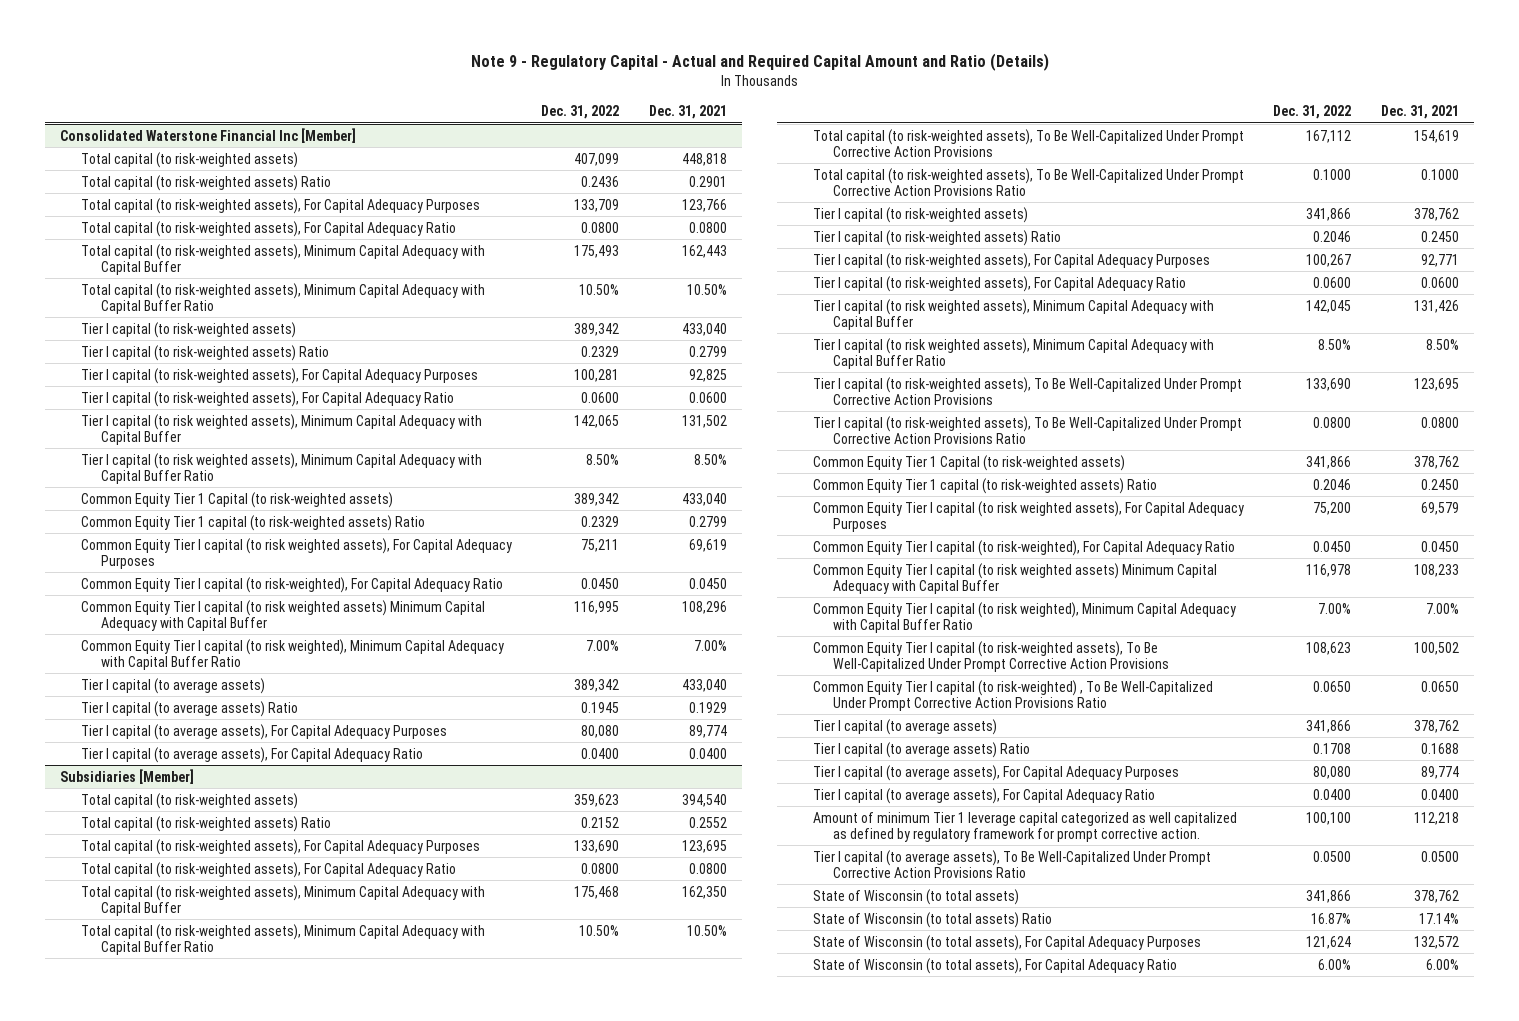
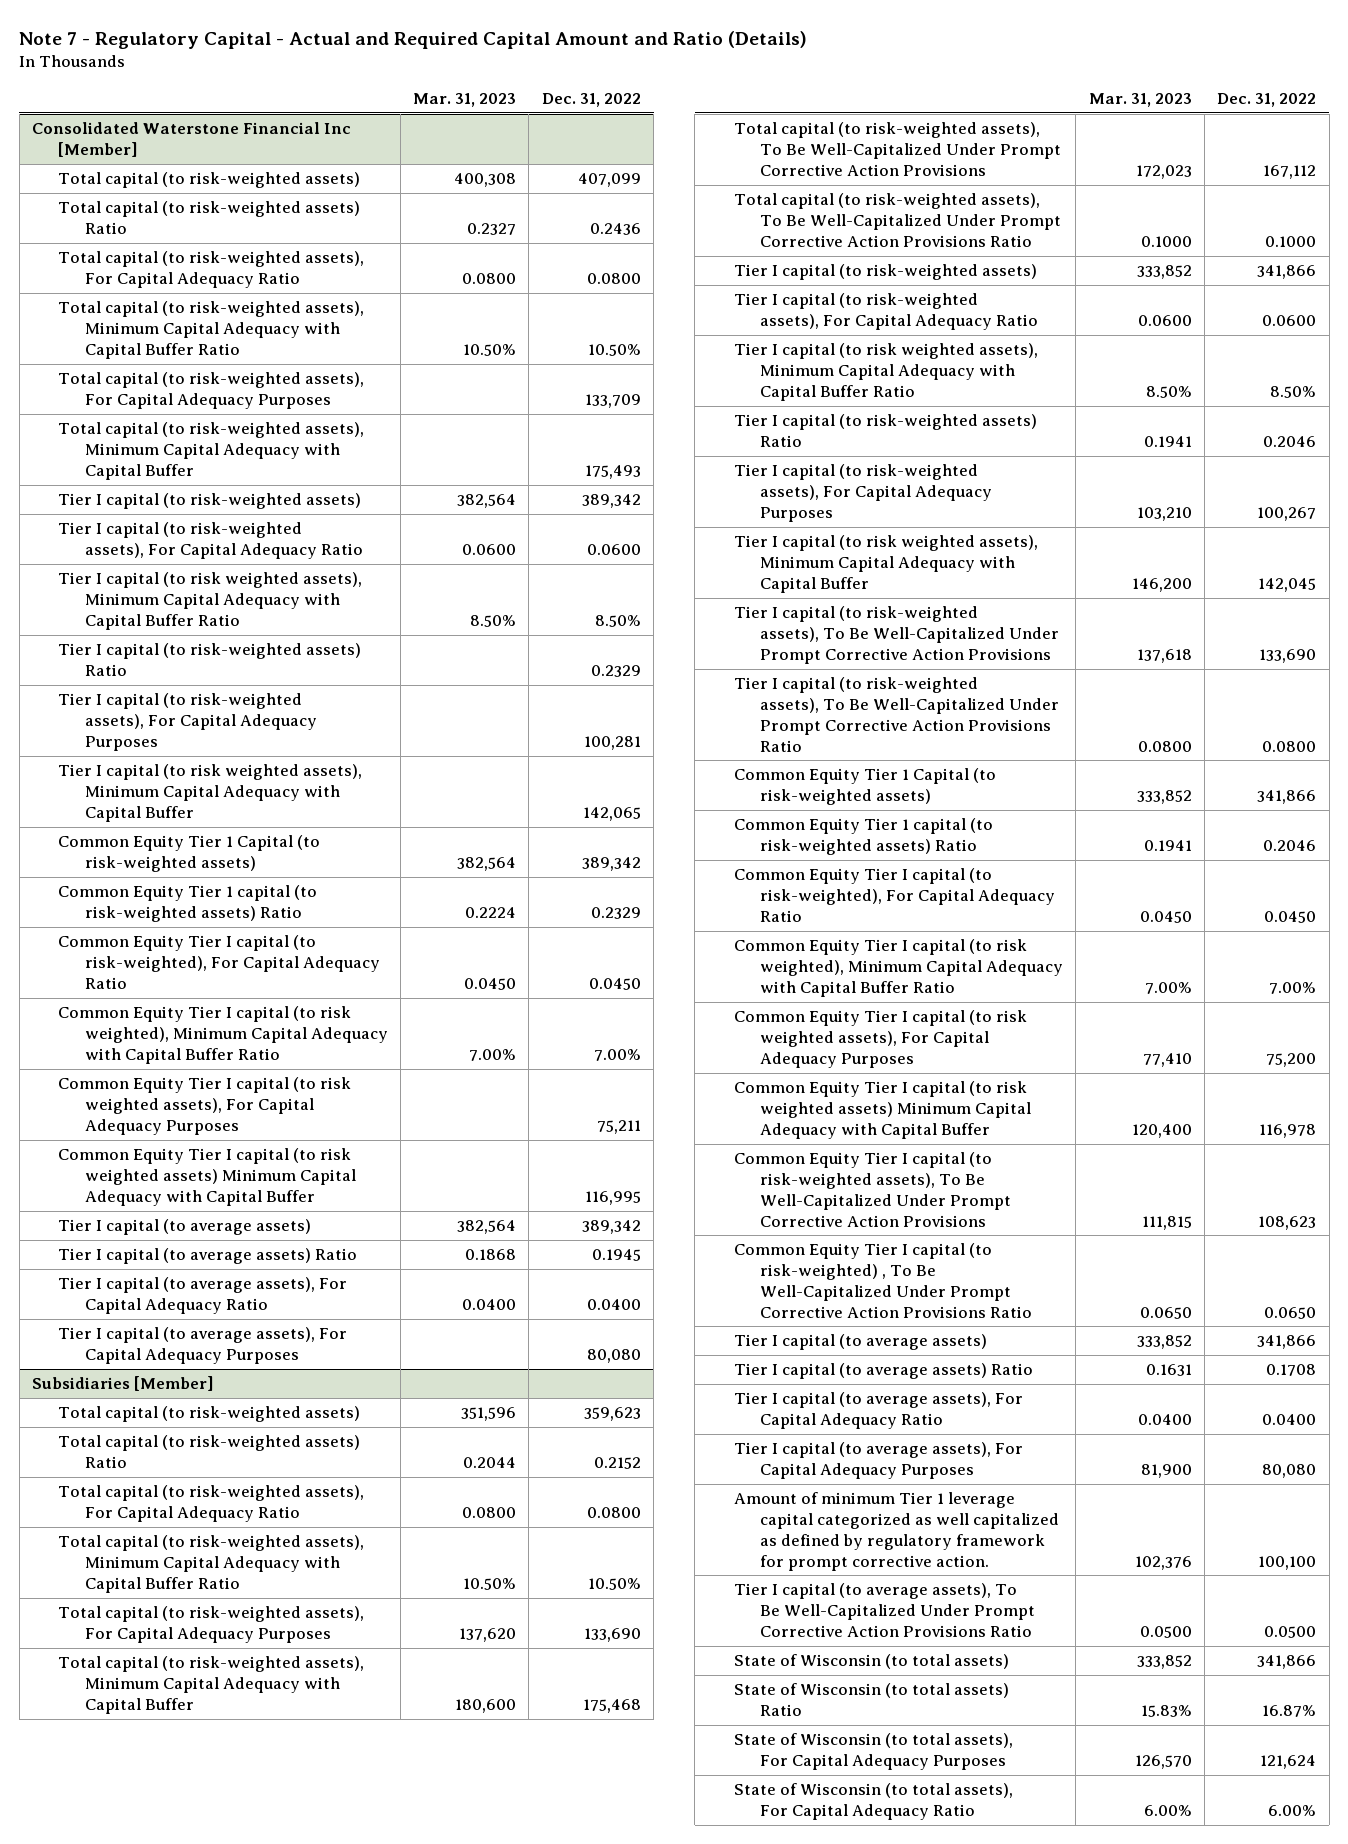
[470,52,1049,71] Note 9 - Regulatory Capital - Actual and Required Capital Amount and Ratio (Details) -> [19,31,808,50] Note 7 - Regulatory Capital - Actual and Required Capital Amount and Ratio (Details)
[649,105,728,120] Dec. 31, 2021 -> none
none -> [413,92,517,107] Mar. 31, 2023
[80,197,480,214] Total capital (to risk-weighted assets), For Capital Adequacy Purposes -> [58,372,365,409] Total capital (to risk-weighted assets), For Capital Adequacy Purposes
[80,243,485,275] Total capital (to risk-weighted assets), Minimum Capital Adequacy with Capital Buffer -> [58,422,365,480] Total capital (to risk-weighted assets), Minimum Capital Adequacy with Capital Buffer
[80,390,454,407] Tier I capital (to risk-weighted assets), For Capital Adequacy Ratio -> [58,522,363,559] Tier I capital (to risk-weighted assets), For Capital Adequacy Ratio
[80,452,482,484] Tier I capital (to risk weighted assets), Minimum Capital Adequacy with Capital Buffer Ratio -> [58,572,363,630] Tier I capital (to risk weighted assets), Minimum Capital Adequacy with Capital Buffer Ratio
[80,537,512,569] Common Equity Tier I capital (to risk weighted assets), For Capital Adequacy Purposes -> [58,1077,352,1135] Common Equity Tier I capital (to risk weighted assets), For Capital Adequacy Purposes
[80,599,485,631] Common Equity Tier I capital (to risk weighted assets) Minimum Capital Adequacy with Capital Buffer -> [58,1148,356,1206] Common Equity Tier I capital (to risk weighted assets) Minimum Capital Adequacy with Capital Buffer
[80,723,447,740] Tier I capital (to average assets), For Capital Adequacy Purposes -> [58,1327,348,1364] Tier I capital (to average assets), For Capital Adequacy Purposes
[80,838,480,855] Total capital (to risk-weighted assets), For Capital Adequacy Purposes -> [58,1606,365,1643] Total capital (to risk-weighted assets), For Capital Adequacy Purposes
[80,884,485,916] Total capital (to risk-weighted assets), Minimum Capital Adequacy with Capital Buffer -> [58,1656,365,1714] Total capital (to risk-weighted assets), Minimum Capital Adequacy with Capital Buffer
[812,275,1186,292] Tier I capital (to risk-weighted assets), For Capital Adequacy Ratio -> [733,293,1038,330] Tier I capital (to risk-weighted assets), For Capital Adequacy Ratio
[812,337,1214,369] Tier I capital (to risk weighted assets), Minimum Capital Adequacy with Capital Buffer Ratio -> [733,343,1038,401] Tier I capital (to risk weighted assets), Minimum Capital Adequacy with Capital Buffer Ratio
[812,500,1244,532] Common Equity Tier I capital (to risk weighted assets), For Capital Adequacy Purposes -> [733,1010,1027,1068] Common Equity Tier I capital (to risk weighted assets), For Capital Adequacy Purposes
[812,562,1217,594] Common Equity Tier I capital (to risk weighted assets) Minimum Capital Adequacy with Capital Buffer -> [733,1081,1031,1139] Common Equity Tier I capital (to risk weighted assets) Minimum Capital Adequacy with Capital Buffer
[812,764,1179,781] Tier I capital (to average assets), For Capital Adequacy Purposes -> [733,1442,1023,1479] Tier I capital (to average assets), For Capital Adequacy Purposes

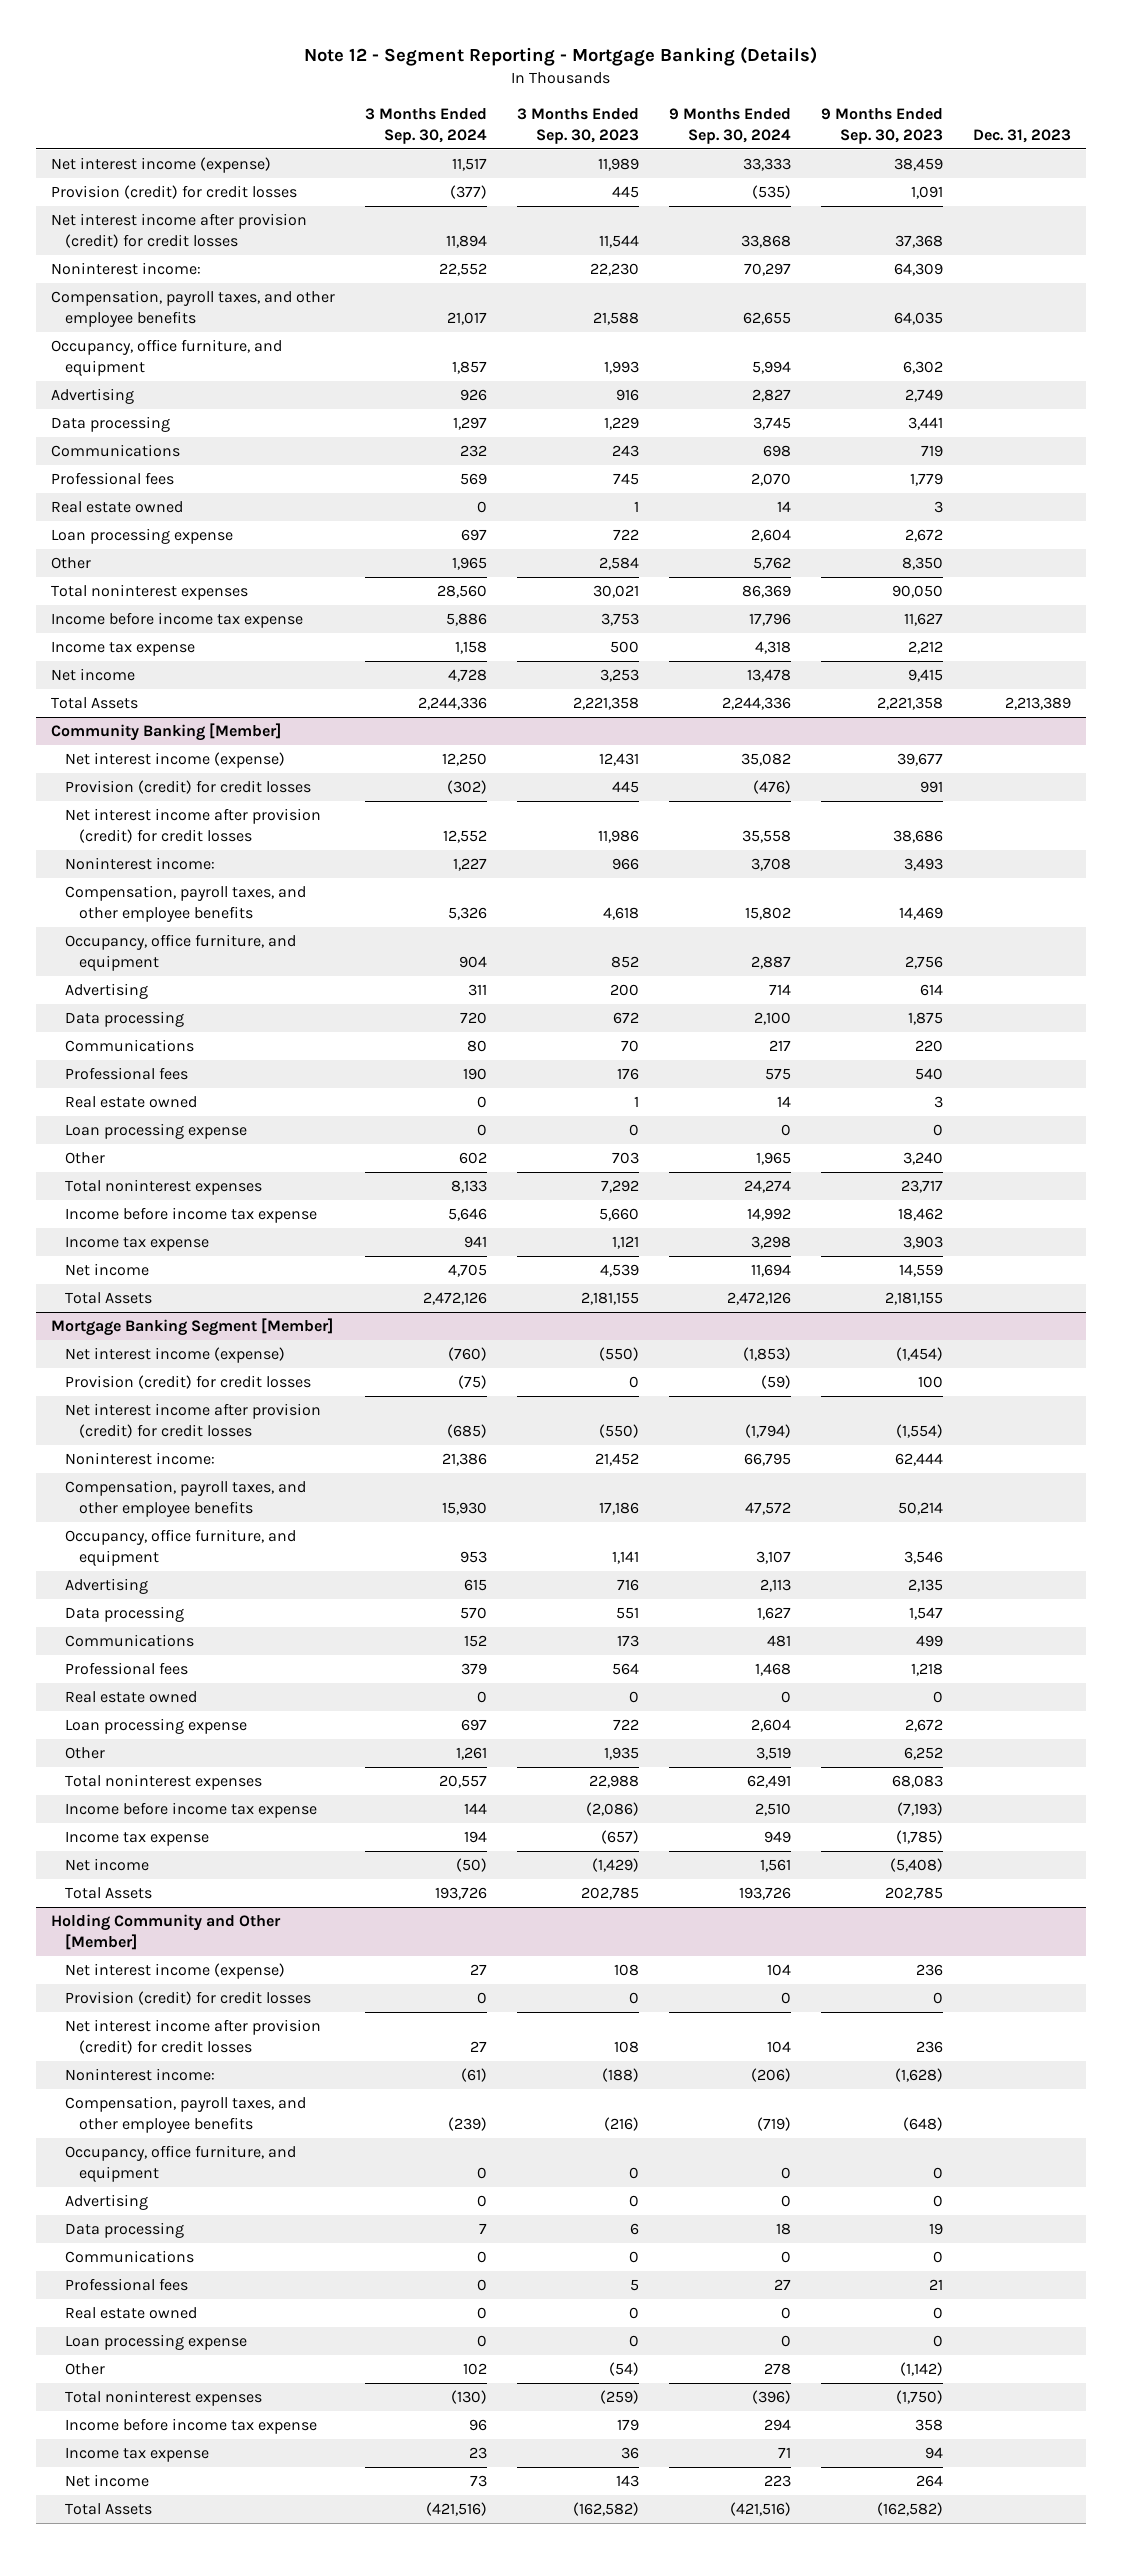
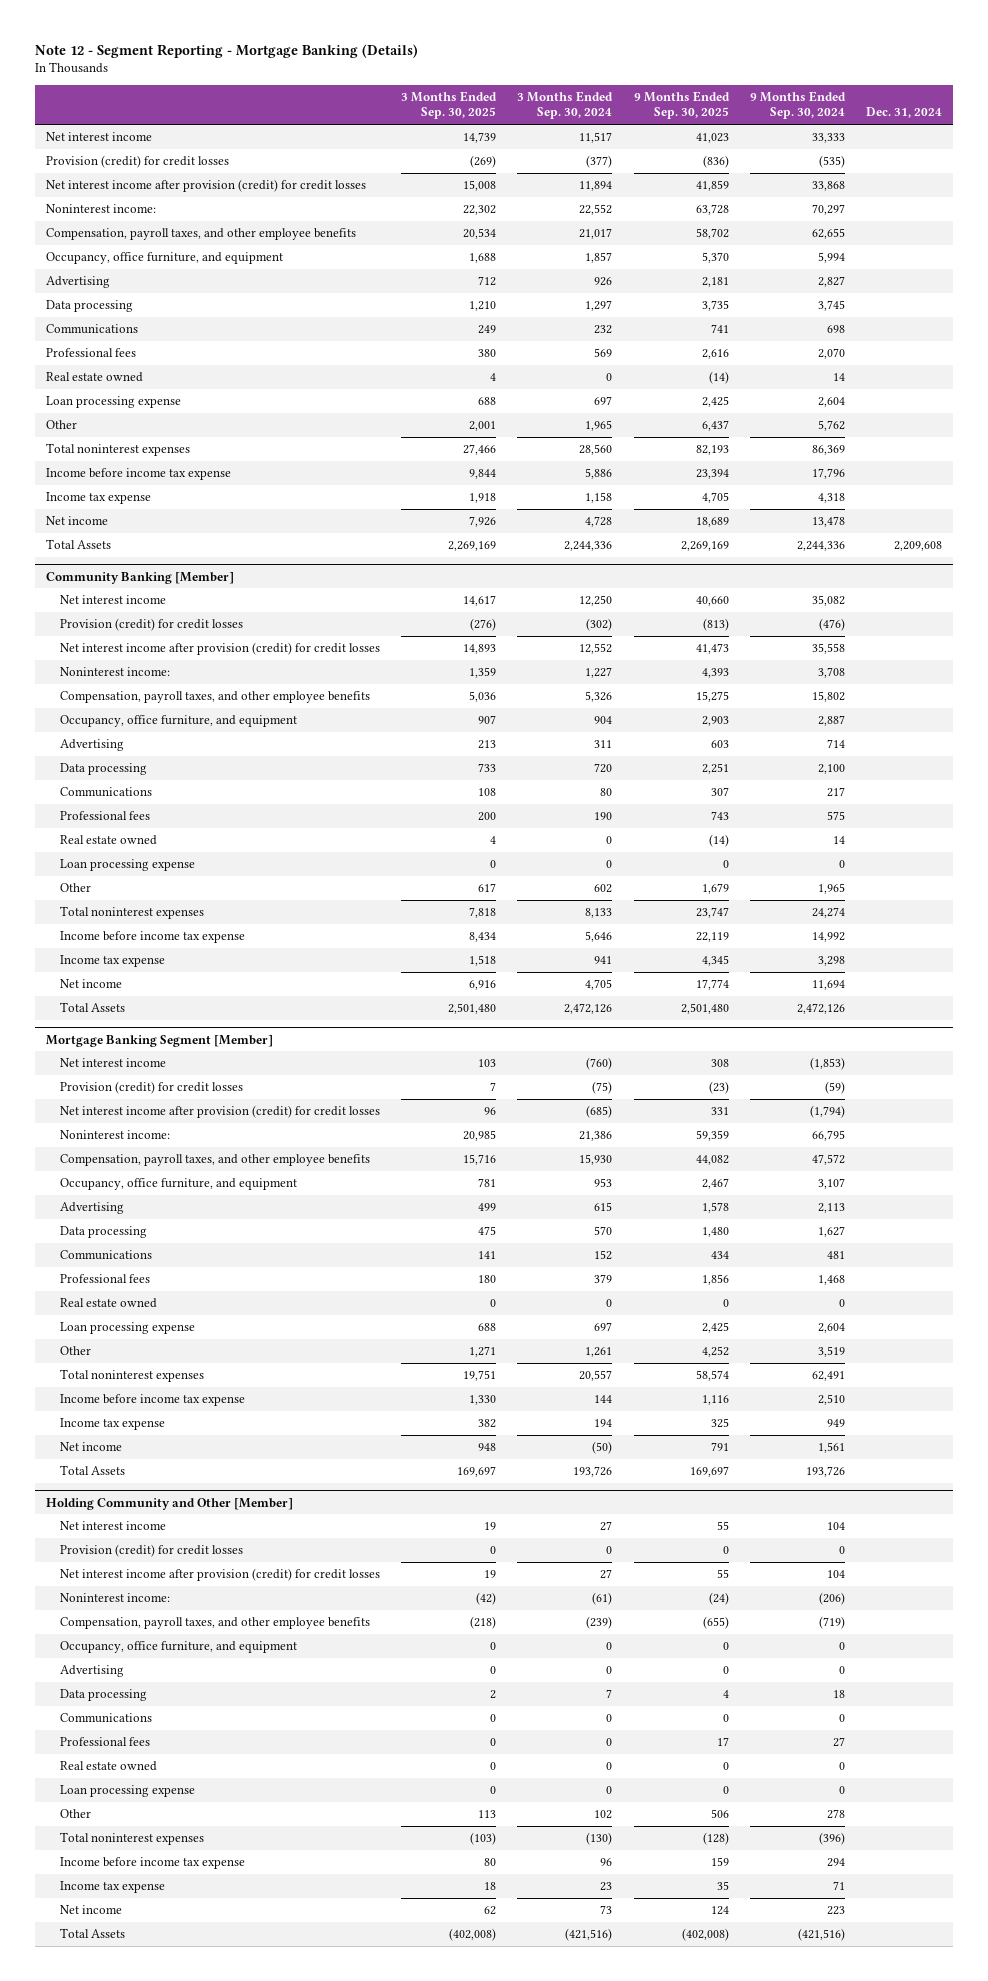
[517,107,640,144] 3 Months Ended Sep. 30, 2023 -> none
[821,107,944,144] 9 Months Ended Sep. 30, 2023 -> none
[973,128,1072,143] Dec. 31, 2023 -> none
none -> [401,91,498,120] 3 Months Ended Sep. 30, 2025
none -> [633,91,730,120] 9 Months Ended Sep. 30, 2025
none -> [866,107,943,119] Dec. 31, 2024
[51,157,272,174] Net interest income (expense) -> [45,132,152,142] Net interest income
[65,752,286,769] Net interest income (expense) -> [60,595,167,605] Net interest income
[65,1347,286,1364] Net interest income (expense) -> [60,1058,167,1068] Net interest income
[65,1963,286,1980] Net interest income (expense) -> [60,1521,167,1531] Net interest income

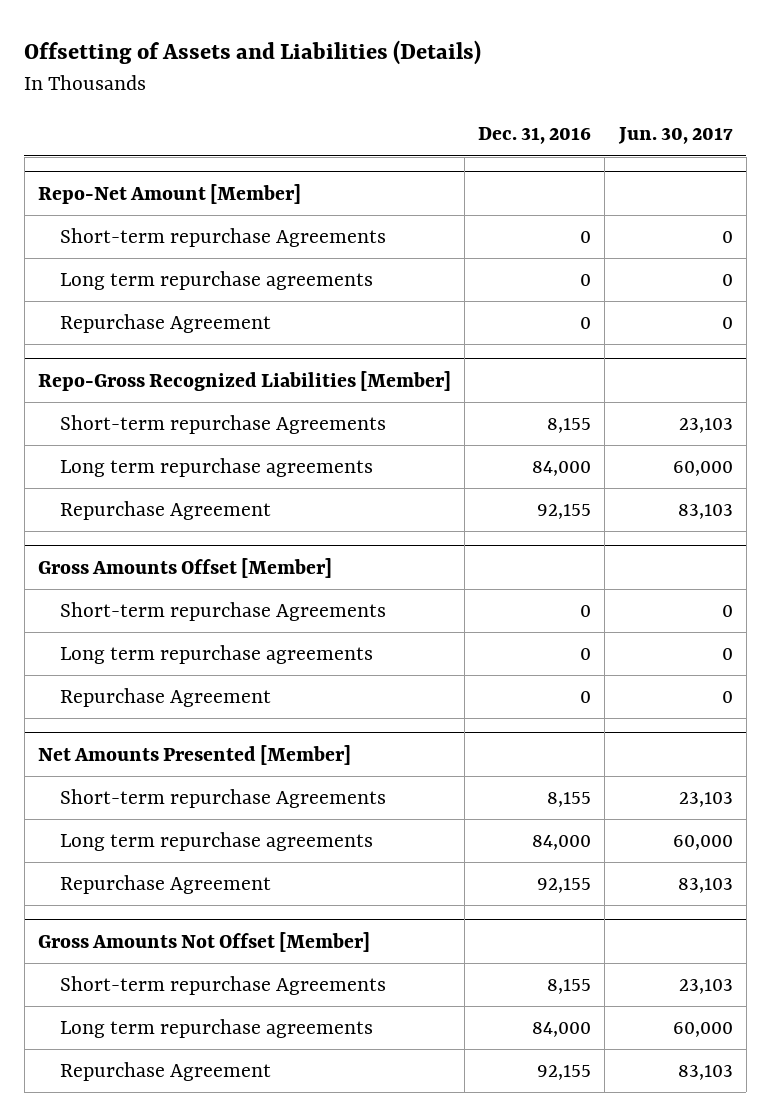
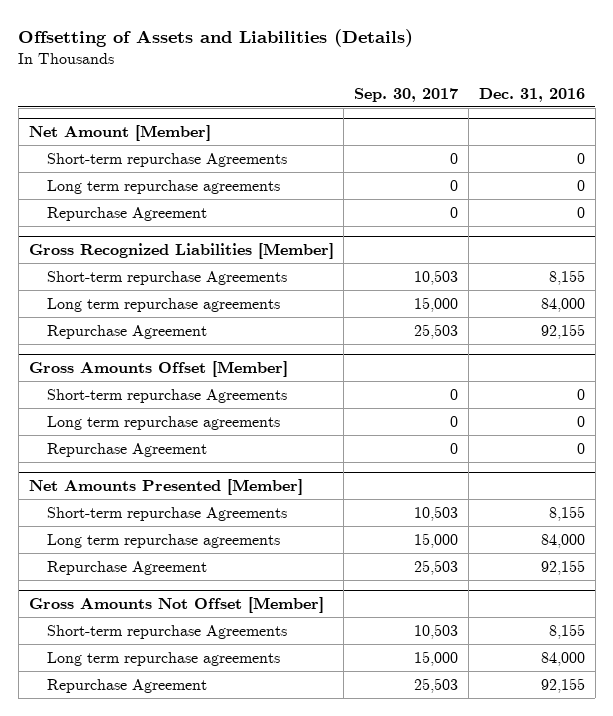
[617,127,733,145] Jun. 30, 2017 -> none
none -> [354,87,459,102] Sep. 30, 2017
[37,183,301,204] Repo-Net Amount [Member] -> [28,125,211,142] Net Amount [Member]
[37,370,451,391] Repo-Gross Recognized Liabilities [Member] -> [28,243,334,260] Gross Recognized Liabilities [Member]

